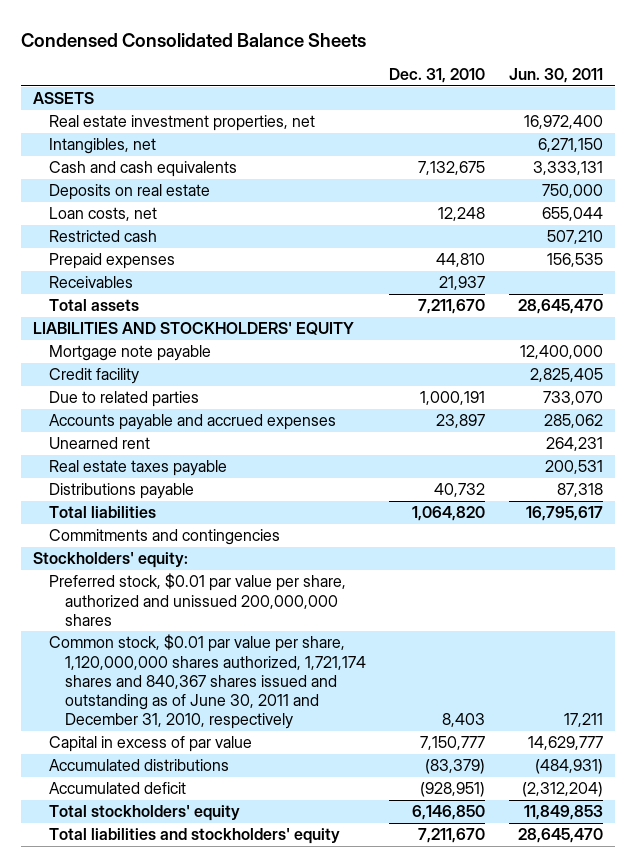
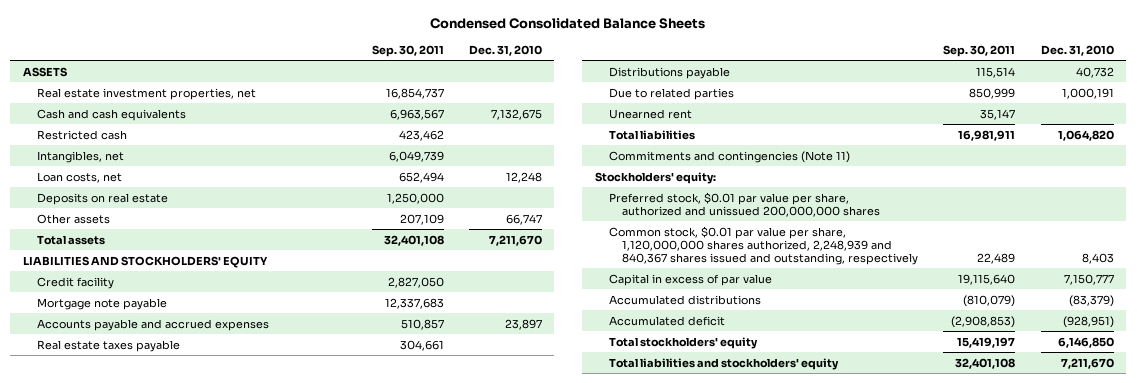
[509,68,604,84] Jun. 30, 2011 -> none
none -> [371,44,444,57] Sep. 30, 2011
[48,253,175,270] Prepaid expenses -> none
[48,276,133,289] Receivables -> none
[48,138,156,155] Intangibles, net -> [36,150,124,163] Intangibles, net
[48,207,157,222] Loan costs, net -> [36,171,122,183] Loan costs, net
[48,184,210,201] Deposits on real estate -> [36,192,168,205] Deposits on real estate
none -> [36,213,110,224] Other assets
[48,345,211,362] Mortgage note payable -> [36,297,167,310] Mortgage note payable
[48,391,199,408] Due to related parties -> [608,87,734,100] Due to related parties
[48,437,150,450] Unearned rent -> [608,108,692,119] Unearned rent
[48,529,280,546] Commitments and contingencies -> [608,150,850,163] Commitments and contingencies (Note 11)
[48,634,366,729] Common stock, $0.01 par value per share, 1,120,000,000 shares authorized, 1,721,174 shares and 840,367 shares issued and outstanding as of June 30, 2011 and December 31, 2010, respectively -> [608,225,919,265] Common stock, $0.01 par value per share, 1,120,000,000 shares authorized, 2,248,939 and 840,367 shares issued and outstanding, respectively

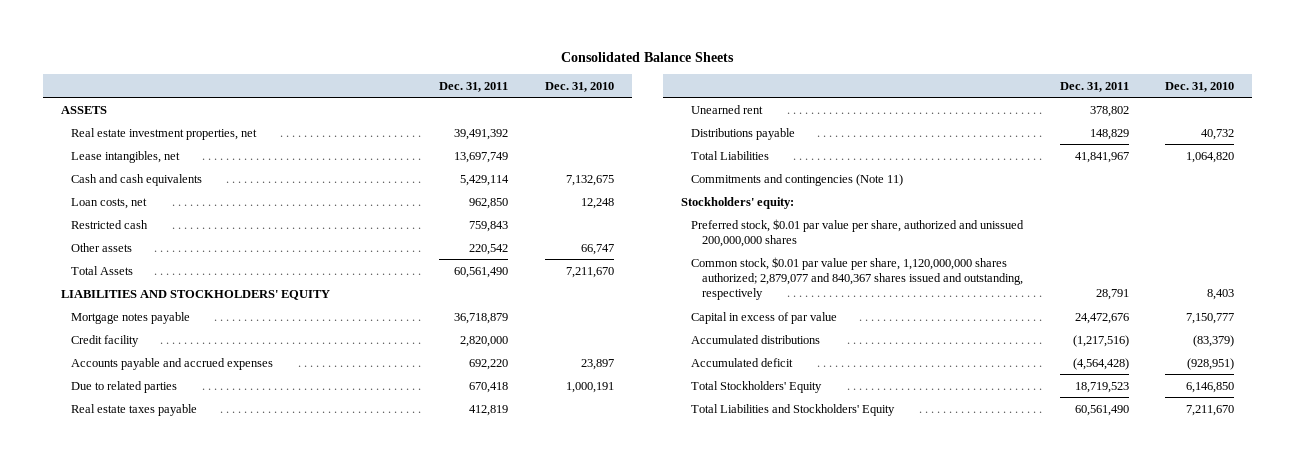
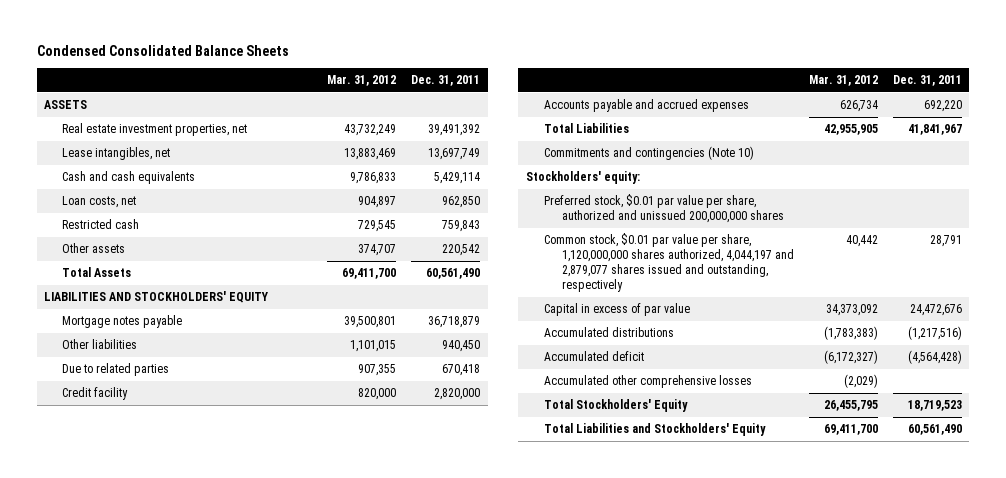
[561,51,735,62] Consolidated Balance Sheets -> [36,44,289,56] Condensed Consolidated Balance Sheets
[544,81,614,92] Dec. 31, 2010 -> none
none -> [327,75,397,87] Mar. 31, 2012
none -> [62,339,138,350] Other liabilities
[71,380,178,393] Due to related parties -> [62,363,170,377] Due to related parties
[71,403,198,416] Real estate taxes payable -> none
[691,104,764,114] Unearned rent -> none
[691,127,796,140] Distributions payable -> none
[691,173,904,186] Commitments and contingencies (Note 11) -> [543,146,754,161] Commitments and contingencies (Note 10)
[691,256,1023,301] Common stock, $0.01 par value per share, 1,120,000,000 shares authorized; 2,879,077 and 840,367 shares issued and outstanding, respectively -> [543,233,794,293] Common stock, $0.01 par value per share, 1,120,000,000 shares authorized, 4,044,197 and 2,879,077 shares issued and outstanding, respectively
none -> [543,375,752,389] Accumulated other comprehensive losses

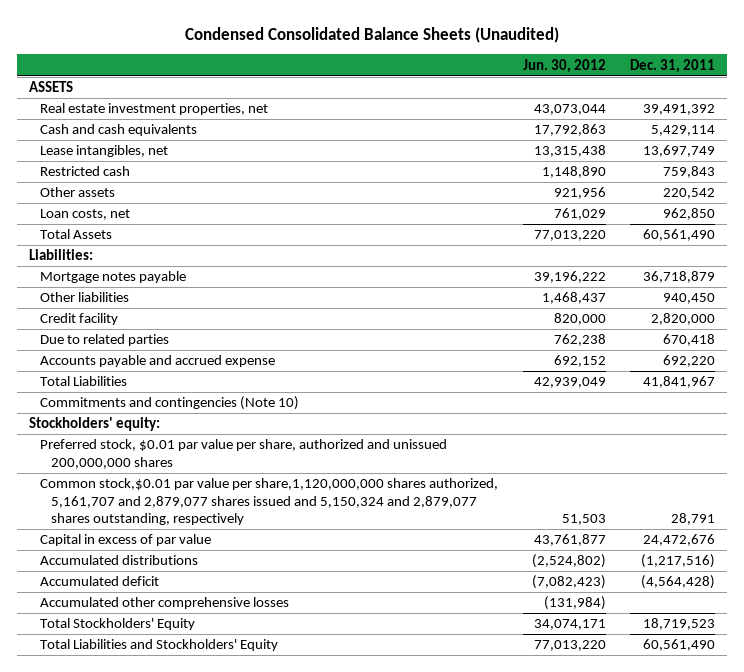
[36,44,289,56] Condensed Consolidated Balance Sheets -> [185,26,560,43] Condensed Consolidated Balance Sheets (Unaudited)
[327,75,397,87] Mar. 31, 2012 -> none
none -> [522,58,606,73] Jun. 30, 2012
[62,147,171,161] Lease intangibles, net -> [40,145,169,158] Lease intangibles, net
[62,196,137,209] Loan costs, net -> [40,209,131,221] Loan costs, net
[44,291,269,304] LIABILITIES AND STOCKHOLDERS' EQUITY -> none
none -> [29,249,94,261] Liabilities:
[62,363,170,377] Due to related parties -> [40,334,170,347] Due to related parties
[543,99,749,113] Accounts payable and accrued expenses -> [40,355,276,368] Accounts payable and accrued expense
[543,233,794,293] Common stock, $0.01 par value per share, 1,120,000,000 shares authorized, 4,044,197 and 2,879,077 shares issued and outstanding, respectively -> [40,478,499,525] Common stock,$0.01 par value per share,1,120,000,000 shares authorized, 5,161,707 and 2,879,077 shares issued and 5,150,324 and 2,879,077 shares outstanding, respectively

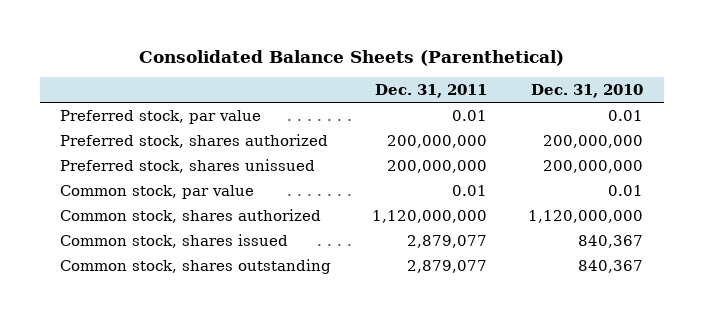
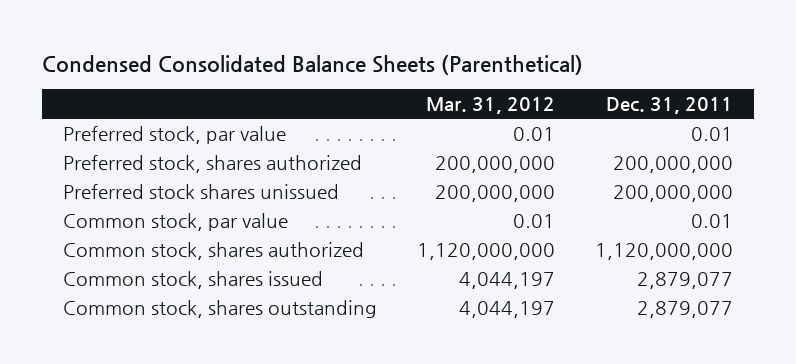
[138,49,564,66] Consolidated Balance Sheets (Parenthetical) -> [42,54,584,75] Condensed Consolidated Balance Sheets (Parenthetical)
[531,83,644,98] Dec. 31, 2010 -> none
none -> [426,97,556,115] Mar. 31, 2012
[60,158,316,173] Preferred stock, shares unissued -> [62,183,339,199] Preferred stock shares unissued

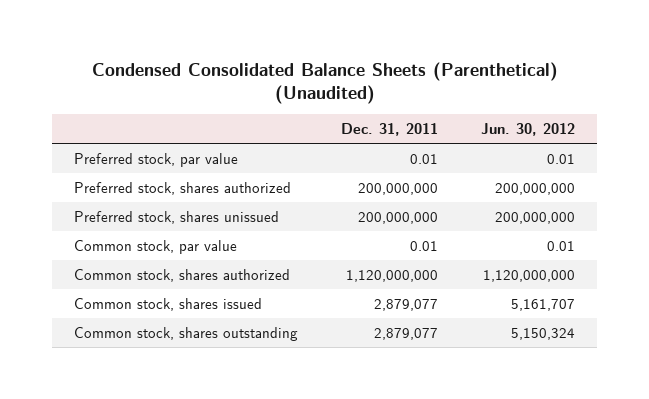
[42,54,584,75] Condensed Consolidated Balance Sheets (Parenthetical) -> [91,61,558,104] Condensed Consolidated Balance Sheets (Parenthetical) (Unaudited)
[426,97,556,115] Mar. 31, 2012 -> none
none -> [481,122,576,136] Jun. 30, 2012
[62,183,339,199] Preferred stock shares unissued -> [73,210,279,224] Preferred stock, shares unissued

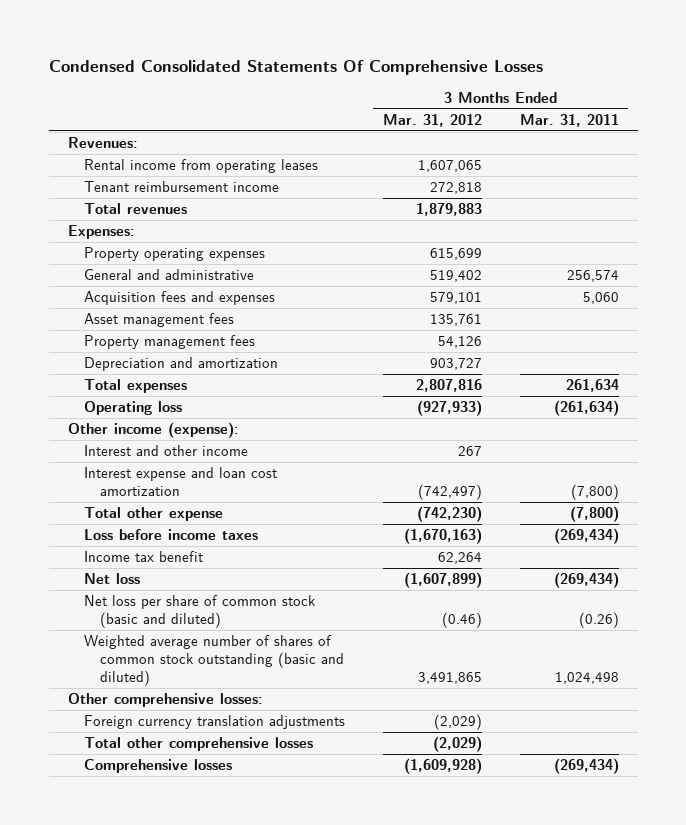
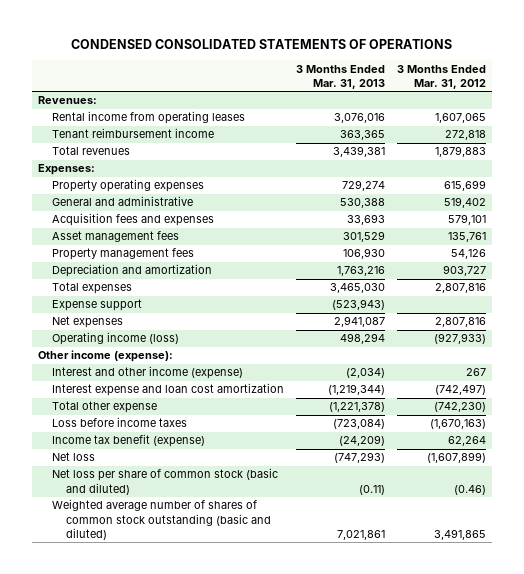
[48,59,543,75] Condensed Consolidated Statements Of Comprehensive Losses -> [70,39,452,50] CONDENSED CONSOLIDATED STATEMENTS OF OPERATIONS
[519,113,619,127] Mar. 31, 2011 -> none
none -> [296,64,386,89] 3 Months Ended Mar. 31, 2013
none -> [52,299,143,312] Expense support
none -> [52,316,124,329] Net expenses
[83,401,182,416] Operating loss -> [52,332,180,346] Operating income (loss)
[83,445,248,457] Interest and other income -> [52,366,244,380] Interest and other income (expense)
[83,551,203,563] Income tax benefit -> [52,434,206,448] Income tax benefit (expense)
[67,693,263,708] Other comprehensive losses: -> none
[83,715,345,730] Foreign currency translation adjustments -> none
[83,737,313,752] Total other comprehensive losses -> none
[83,759,232,774] Comprehensive losses -> none

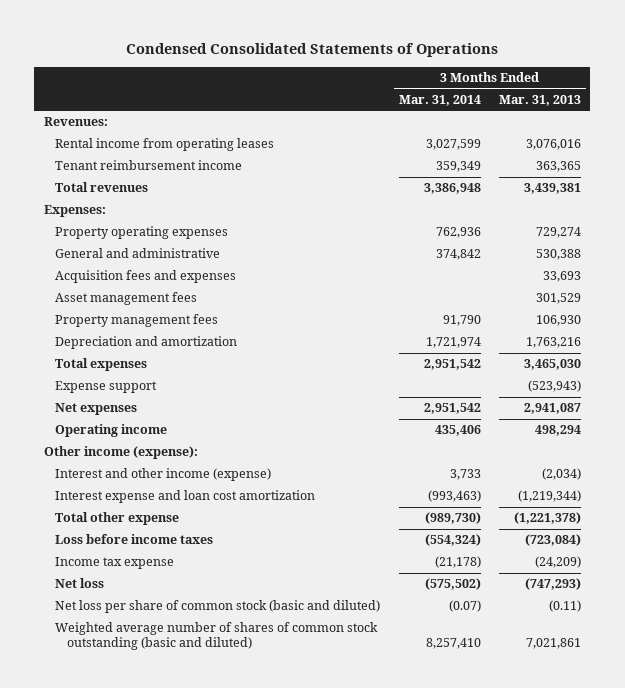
[70,39,452,50] CONDENSED CONSOLIDATED STATEMENTS OF OPERATIONS -> [126,43,499,58] Condensed Consolidated Statements of Operations
[396,64,486,89] 3 Months Ended Mar. 31, 2012 -> none
none -> [398,94,481,106] Mar. 31, 2014
[52,332,180,346] Operating income (loss) -> [55,424,168,438] Operating income
[52,434,206,448] Income tax benefit (expense) -> [55,557,175,570] Income tax expense

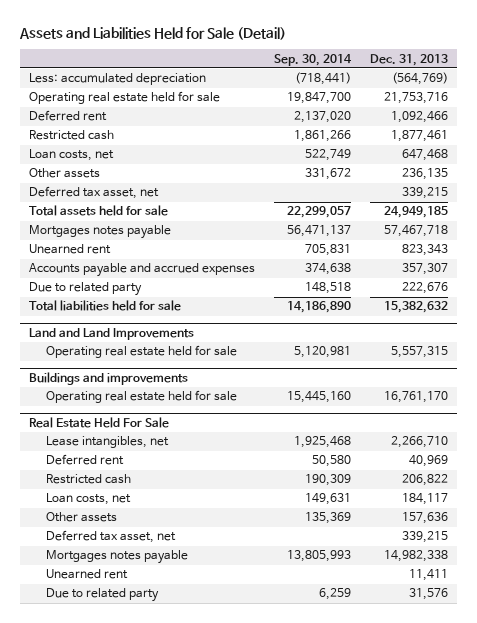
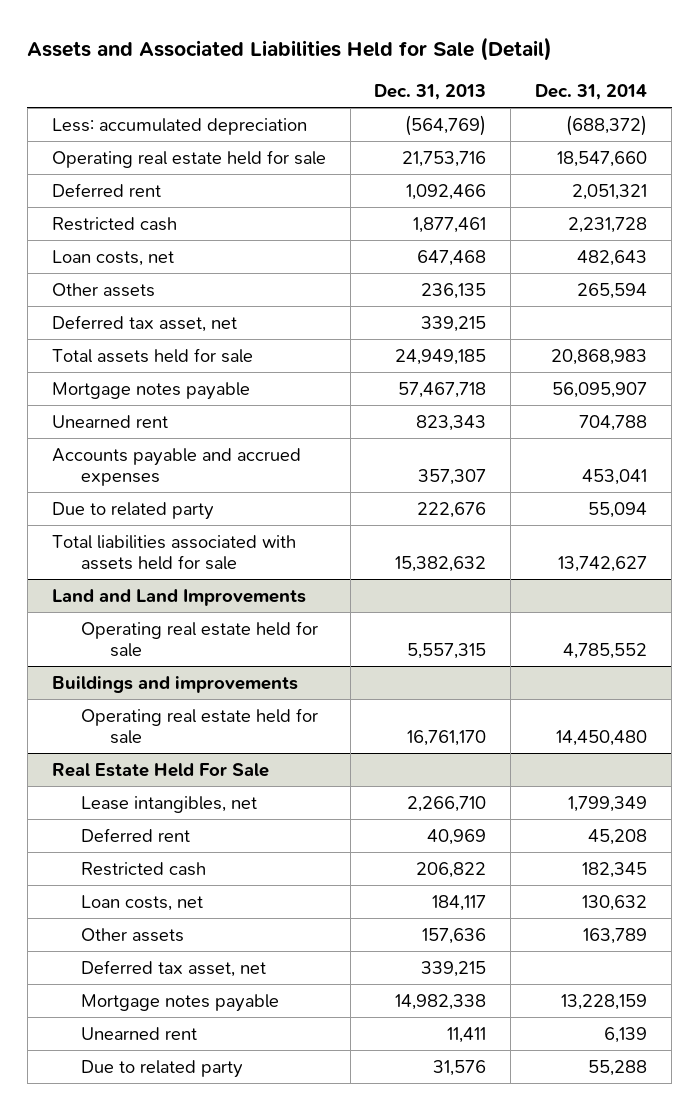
[18,26,286,40] Assets and Liabilities Held for Sale (Detail) -> [27,36,553,61] Assets and Associated Liabilities Held for Sale (Detail)
[273,53,352,66] Sep. 30, 2014 -> none
none -> [535,84,648,101] Dec. 31, 2014
[29,225,172,240] Mortgages notes payable -> [51,381,250,400] Mortgage notes payable
[29,300,182,312] Total liabilities held for sale -> [51,534,296,570] Total liabilities associated with assets held for sale
[45,550,188,565] Mortgages notes payable -> [80,993,279,1012] Mortgage notes payable

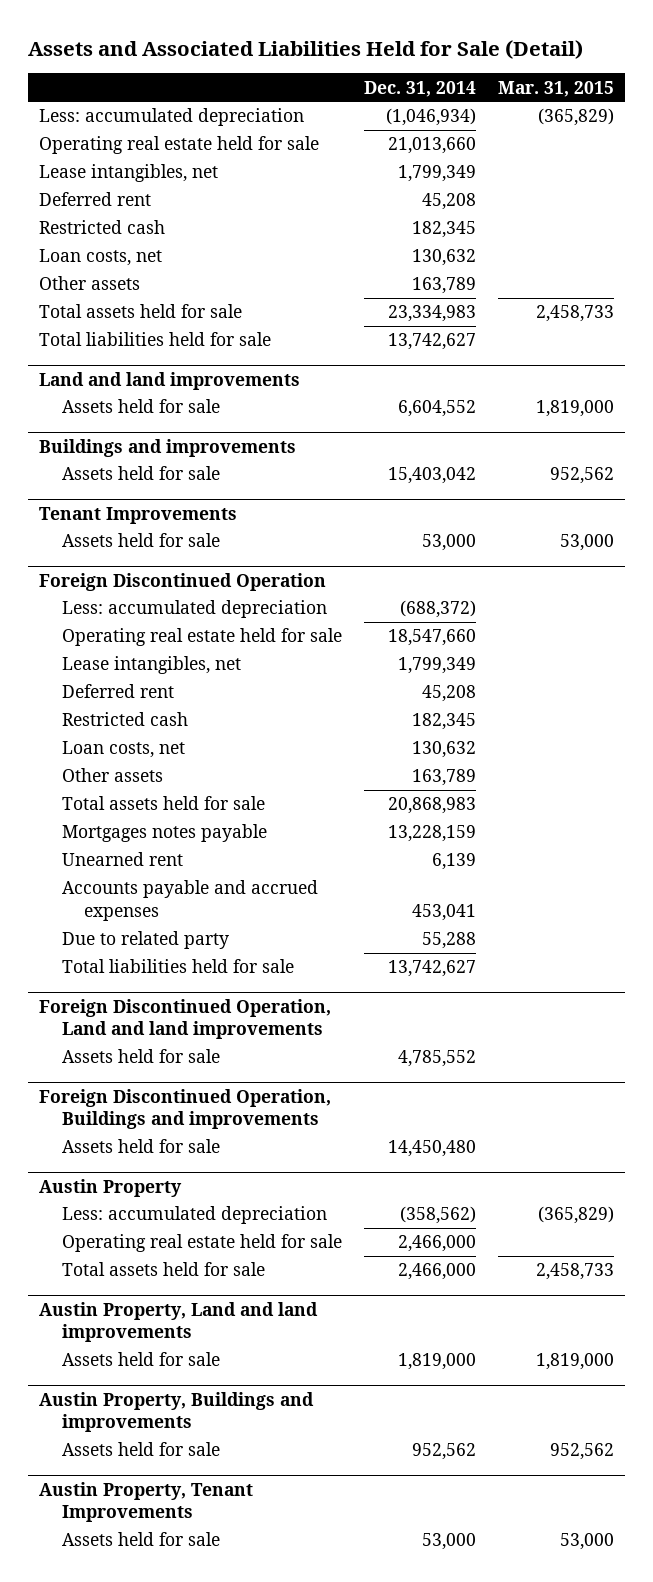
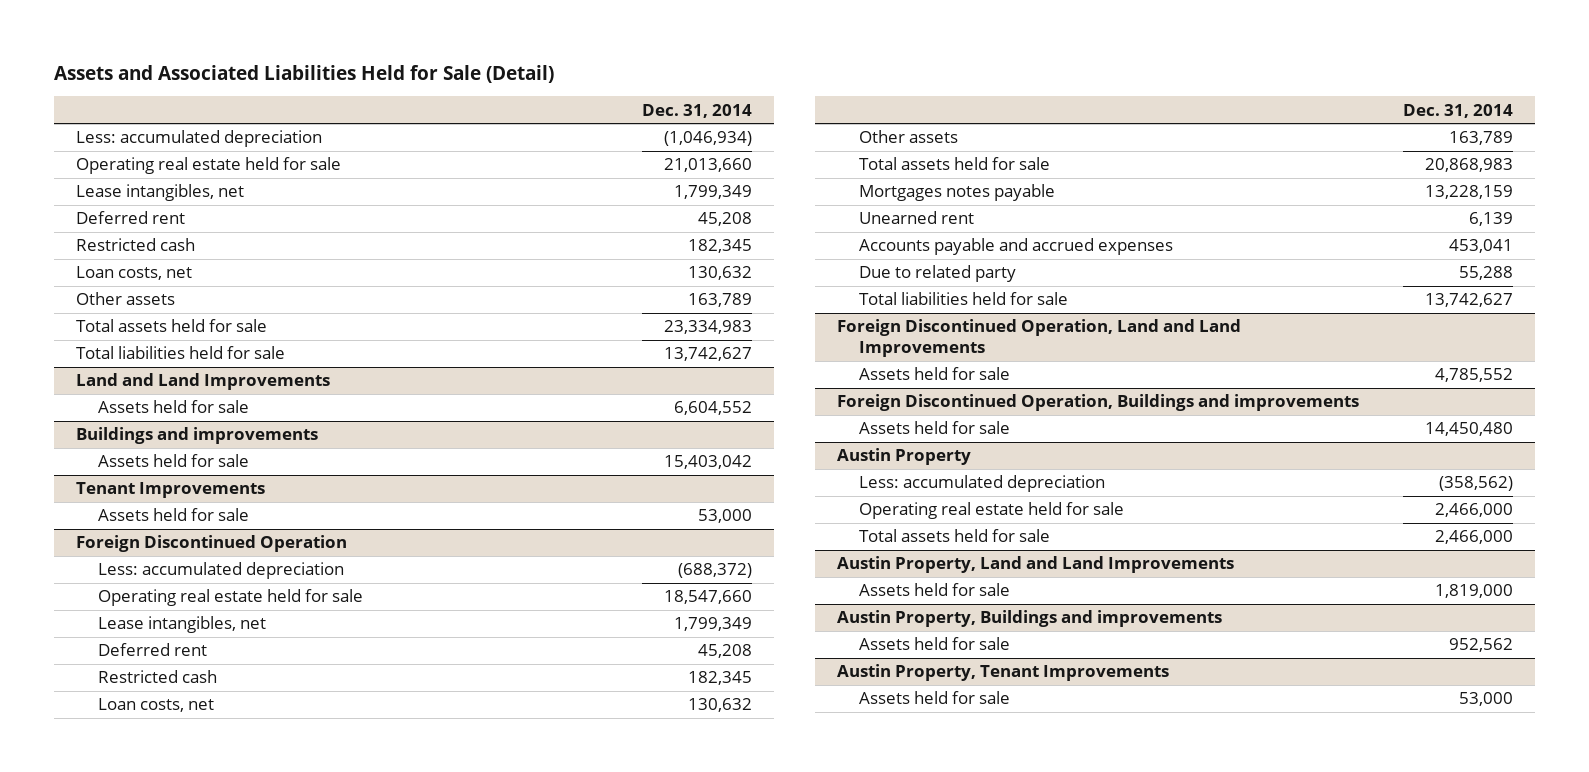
[497,80,614,97] Mar. 31, 2015 -> none
[39,371,301,390] Land and land improvements -> [76,373,331,391] Land and Land Improvements
[39,998,332,1040] Foreign Discontinued Operation, Land and land improvements -> [836,319,1241,358] Foreign Discontinued Operation, Land and Land Improvements
[39,1301,319,1343] Austin Property, Land and land improvements -> [836,556,1234,574] Austin Property, Land and Land Improvements

